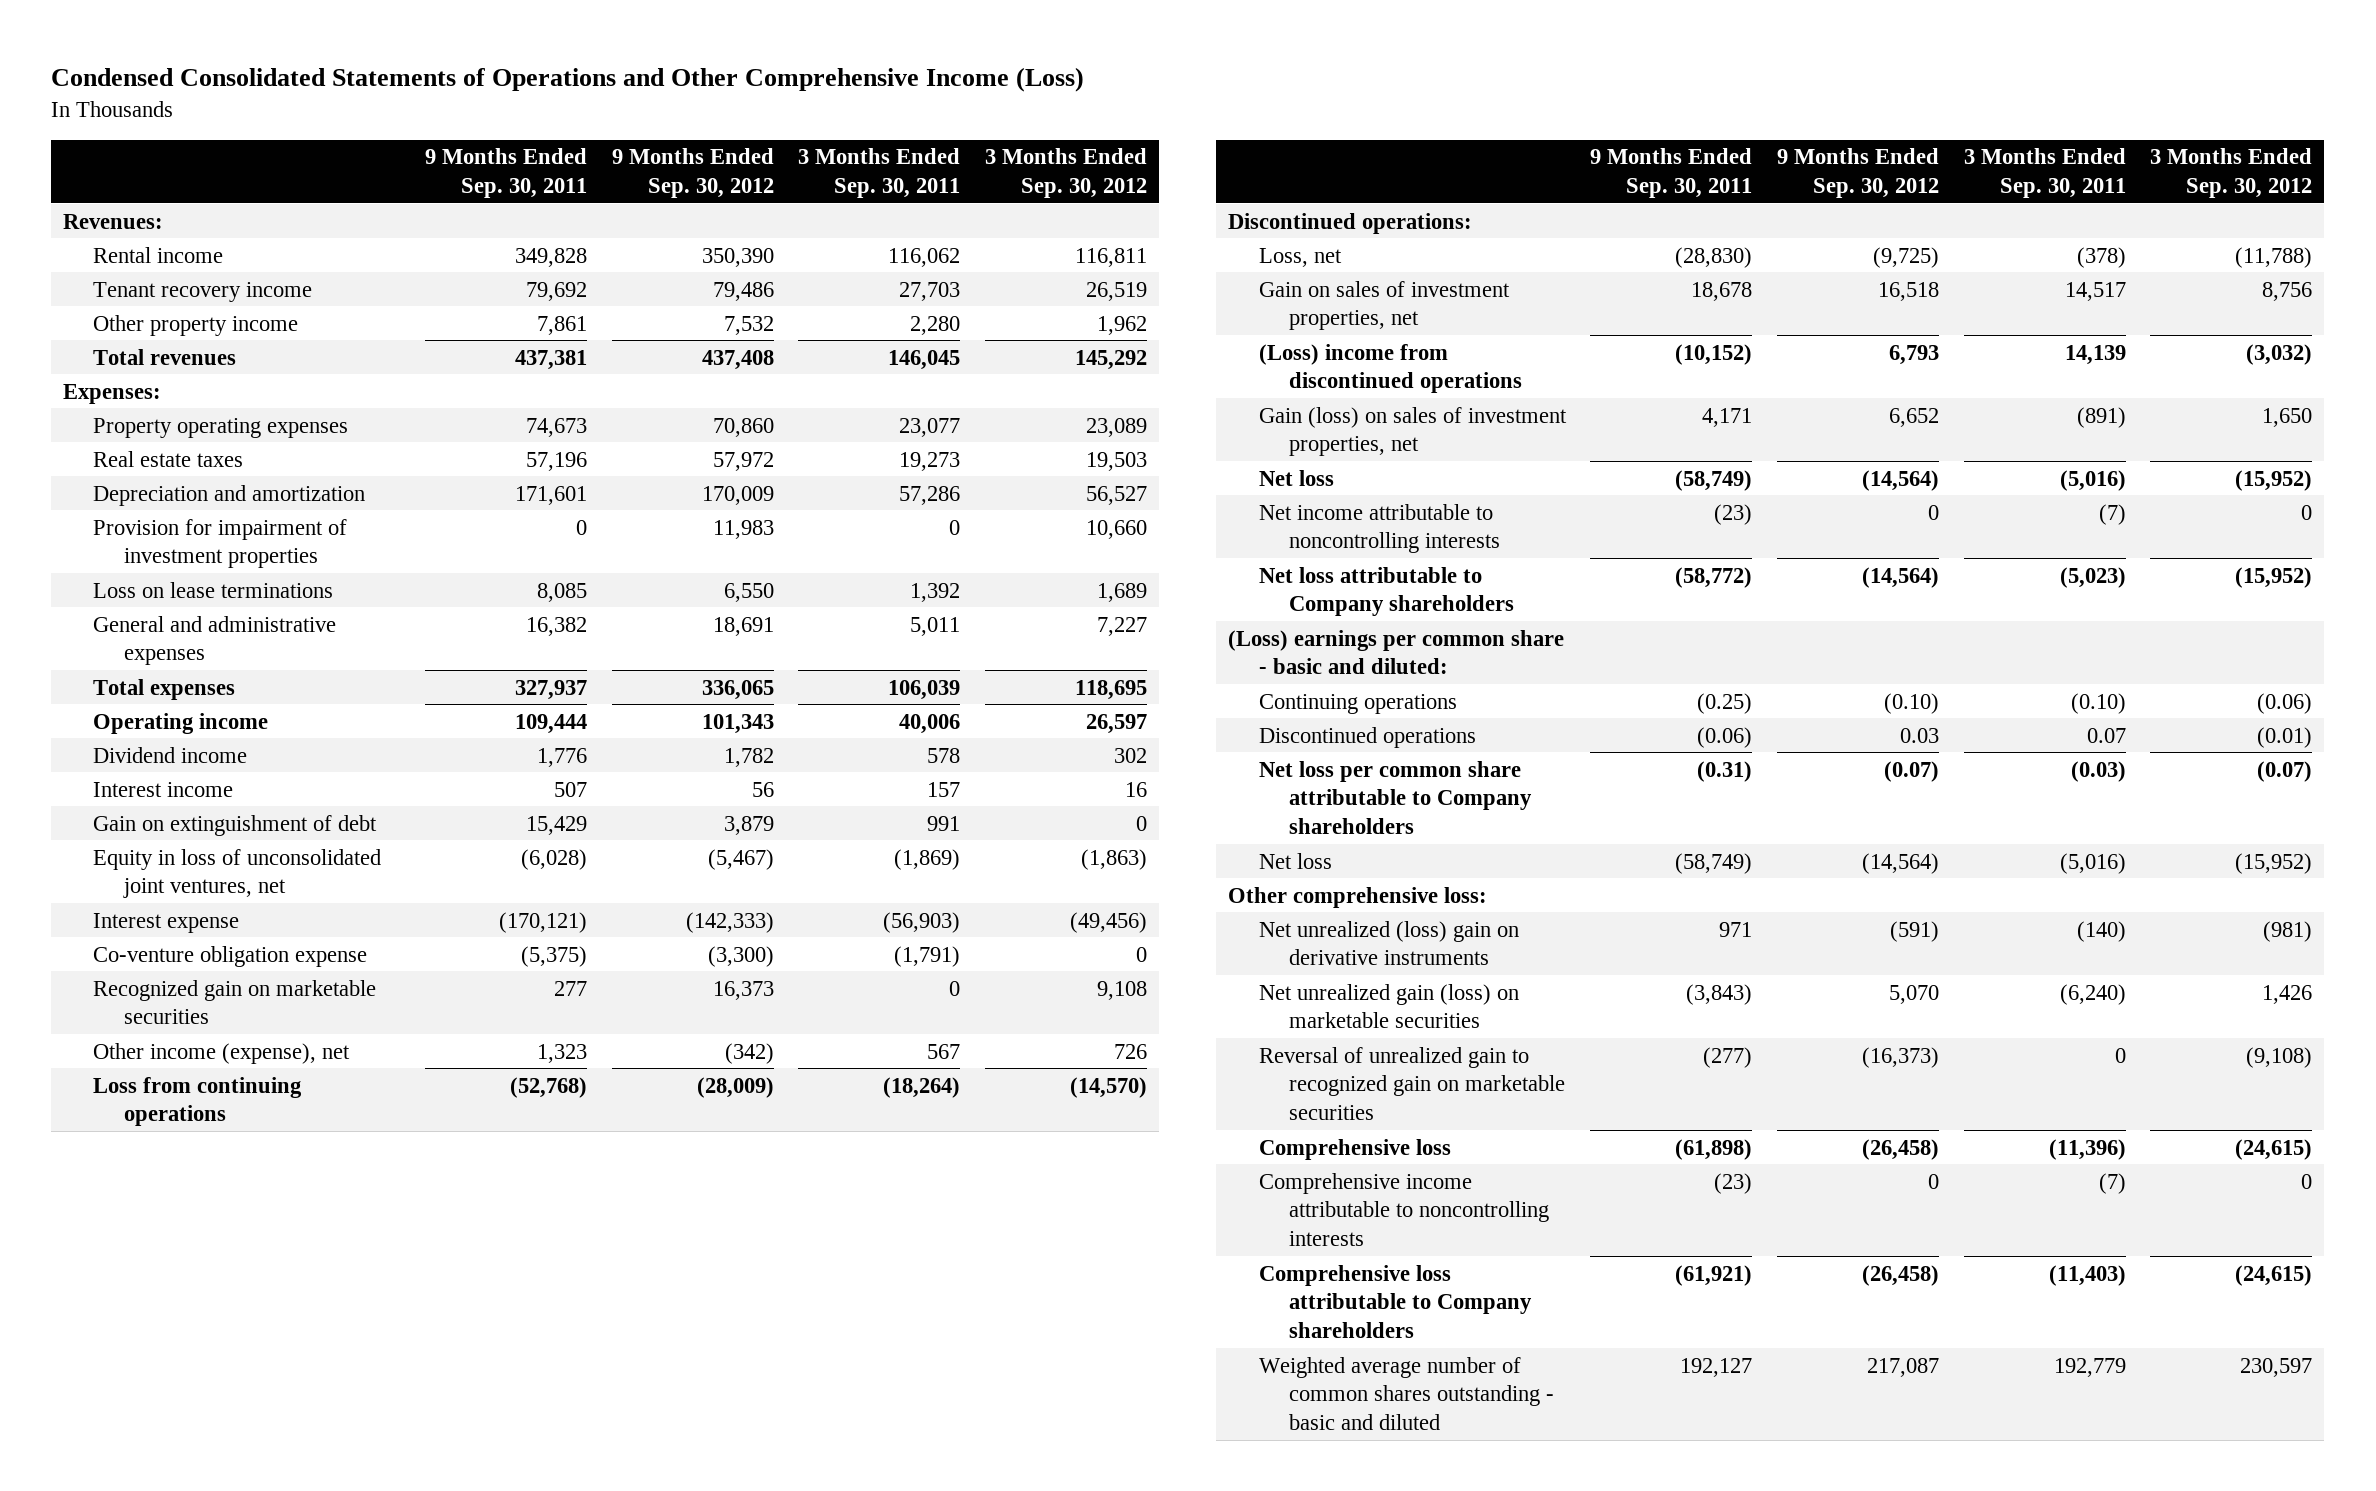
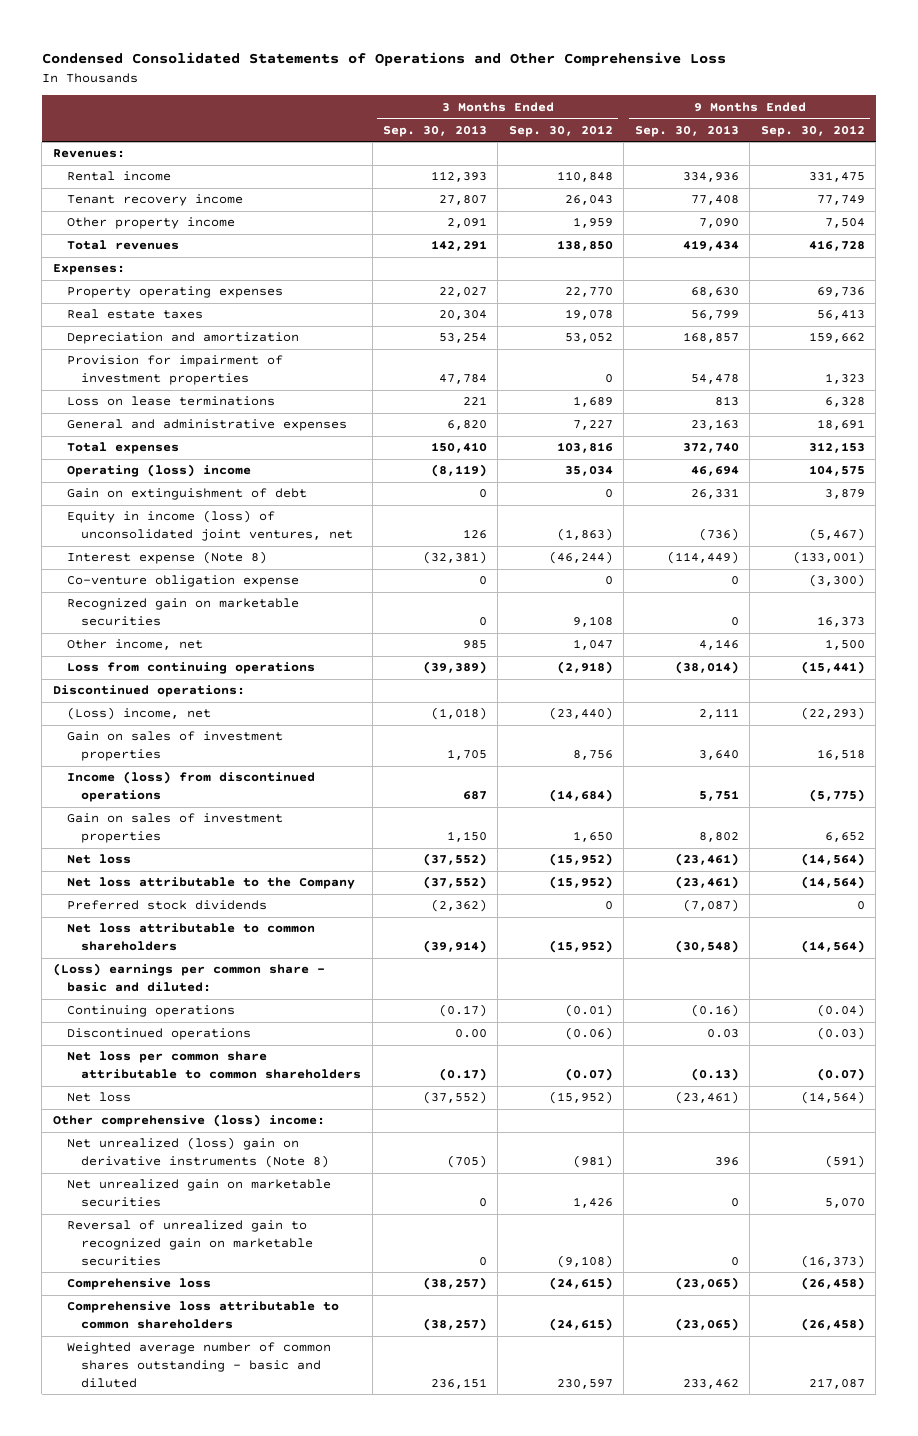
[51,67,1085,93] Condensed Consolidated Statements of Operations and Other Comprehensive Income (Loss) -> [41,52,726,67] Condensed Consolidated Statements of Operations and Other Comprehensive Loss
[425,148,588,198] 9 Months Ended Sep. 30, 2011 -> none
[798,148,961,198] 3 Months Ended Sep. 30, 2011 -> none
none -> [382,124,487,137] Sep. 30, 2013
none -> [634,124,739,137] Sep. 30, 2013
[701,247,774,267] 350,390 -> [808,171,865,183] 331,475
[1075,247,1148,267] 116,811 -> [556,171,613,183] 110,848
[712,281,774,301] 79,486 -> [816,195,865,206] 77,749
[1086,281,1148,301] 26,519 -> [564,195,613,206] 26,043
[723,315,774,335] 7,532 -> [824,218,865,229] 7,504
[1097,315,1148,335] 1,962 -> [572,217,613,229] 1,959
[701,349,774,370] 437,408 -> [808,240,865,252] 416,728
[1075,349,1148,370] 145,292 -> [556,240,613,252] 138,850
[712,417,774,437] 70,860 -> [816,287,865,298] 69,736
[1086,417,1148,437] 23,089 -> [564,287,613,298] 22,770
[712,451,774,471] 57,972 -> [816,309,865,321] 56,413
[1086,451,1148,471] 19,503 -> [564,309,613,321] 19,078
[701,485,774,505] 170,009 -> [808,332,865,344] 159,662
[1086,485,1148,505] 56,527 -> [564,333,613,344] 53,052
[712,519,774,539] 11,983 -> [824,373,865,385] 1,323
[1086,519,1148,539] 10,660 -> [604,374,613,384] 0
[723,582,774,602] 6,550 -> [824,397,865,408] 6,328
[93,746,248,763] Dividend income -> none
[93,781,234,797] Interest income -> none
[701,679,774,700] 336,065 -> [808,442,865,454] 312,153
[1075,679,1148,700] 118,695 -> [556,442,613,454] 103,816
[93,712,269,734] Operating income -> [66,464,251,478] Operating (loss) income
[701,713,774,734] 101,343 -> [808,465,865,477] 104,575
[1086,713,1148,734] 26,597 -> [564,466,613,477] 35,034
[93,848,382,899] Equity in loss of unconsolidated joint ventures, net -> [66,510,354,542] Equity in income (loss) of unconsolidated joint ventures, net
[93,912,240,933] Interest expense -> [66,551,267,565] Interest expense (Note 8)
[685,911,774,933] (142,333) -> [792,551,865,565] (133,001)
[1070,911,1148,933] (49,456) -> [548,551,613,565] (46,244)
[93,1042,351,1064] Other income (expense), net -> [66,639,203,651] Other income, net
[724,1042,774,1064] (342) -> [824,639,865,651] 1,500
[1114,1043,1148,1059] 726 -> [572,639,613,651] 1,047
[696,1076,774,1098] (28,009) -> [800,661,865,675] (15,441)
[1070,1076,1148,1098] (14,570) -> [556,661,613,675] (2,918)
[1258,247,1342,267] Loss, net -> [66,707,211,721] (Loss) income, net
[1872,246,1939,268] (9,725) -> [800,707,865,721] (22,293)
[2235,246,2313,268] (11,788) -> [548,707,613,721] (23,440)
[1258,280,1510,331] Gain on sales of investment properties, net -> [66,731,283,762] Gain on sales of investment properties
[1258,343,1522,394] (Loss) income from discontinued operations -> [66,771,315,803] Income (loss) from discontinued operations
[1888,344,1939,365] 6,793 -> [808,789,865,803] (5,775)
[2246,343,2313,365] (3,032) -> [548,789,613,803] (14,684)
[1258,406,1567,457] Gain (loss) on sales of investment properties, net -> [66,813,283,844] Gain on sales of investment properties
[1258,503,1500,554] Net income attributable to noncontrolling interests -> none
none -> [66,877,355,890] Net loss attributable to the Company
none -> [66,900,267,911] Preferred stock dividends
[1258,566,1514,617] Net loss attributable to Company shareholders -> [66,923,315,952] Net loss attributable to common shareholders
[1883,692,1939,714] (0.10) -> [816,1004,865,1018] (0.04)
[2257,692,2313,714] (0.06) -> [564,1004,613,1018] (0.01)
[1899,727,1939,743] 0.03 -> [816,1027,865,1041] (0.03)
[2257,726,2313,748] (0.01) -> [564,1027,613,1041] (0.06)
[1258,760,1532,835] Net loss per common share attributable to Company shareholders -> [66,1051,362,1080] Net loss per common share attributable to common shareholders
[1228,886,1488,908] Other comprehensive loss: -> [52,1114,325,1128] Other comprehensive (loss) income:
[1258,920,1519,966] Net unrealized (loss) gain on derivative instruments -> [66,1137,330,1169] Net unrealized (loss) gain on derivative instruments (Note 8)
[1258,983,1519,1029] Net unrealized gain (loss) on marketable securities -> [66,1179,331,1208] Net unrealized gain on marketable securities
[1258,1172,1549,1247] Comprehensive income attributable to noncontrolling interests -> none
[1258,1264,1532,1339] Comprehensive loss attributable to Company shareholders -> [66,1301,339,1330] Comprehensive loss attributable to common shareholders

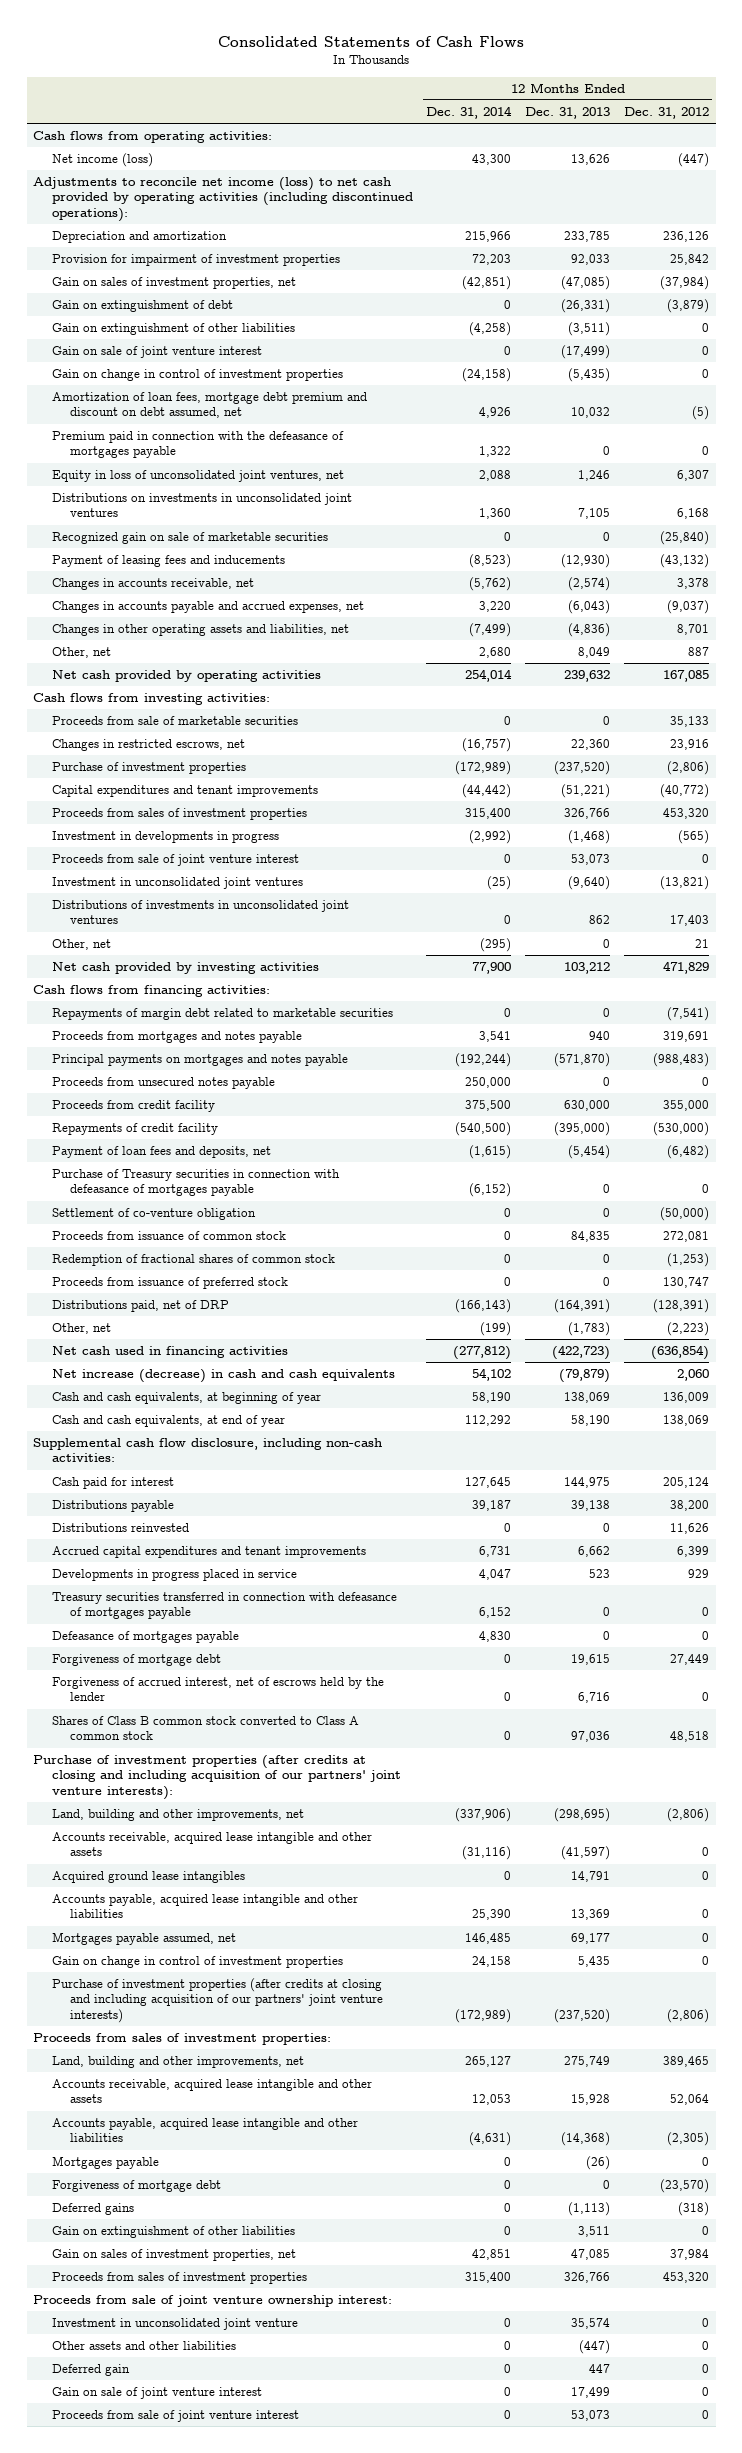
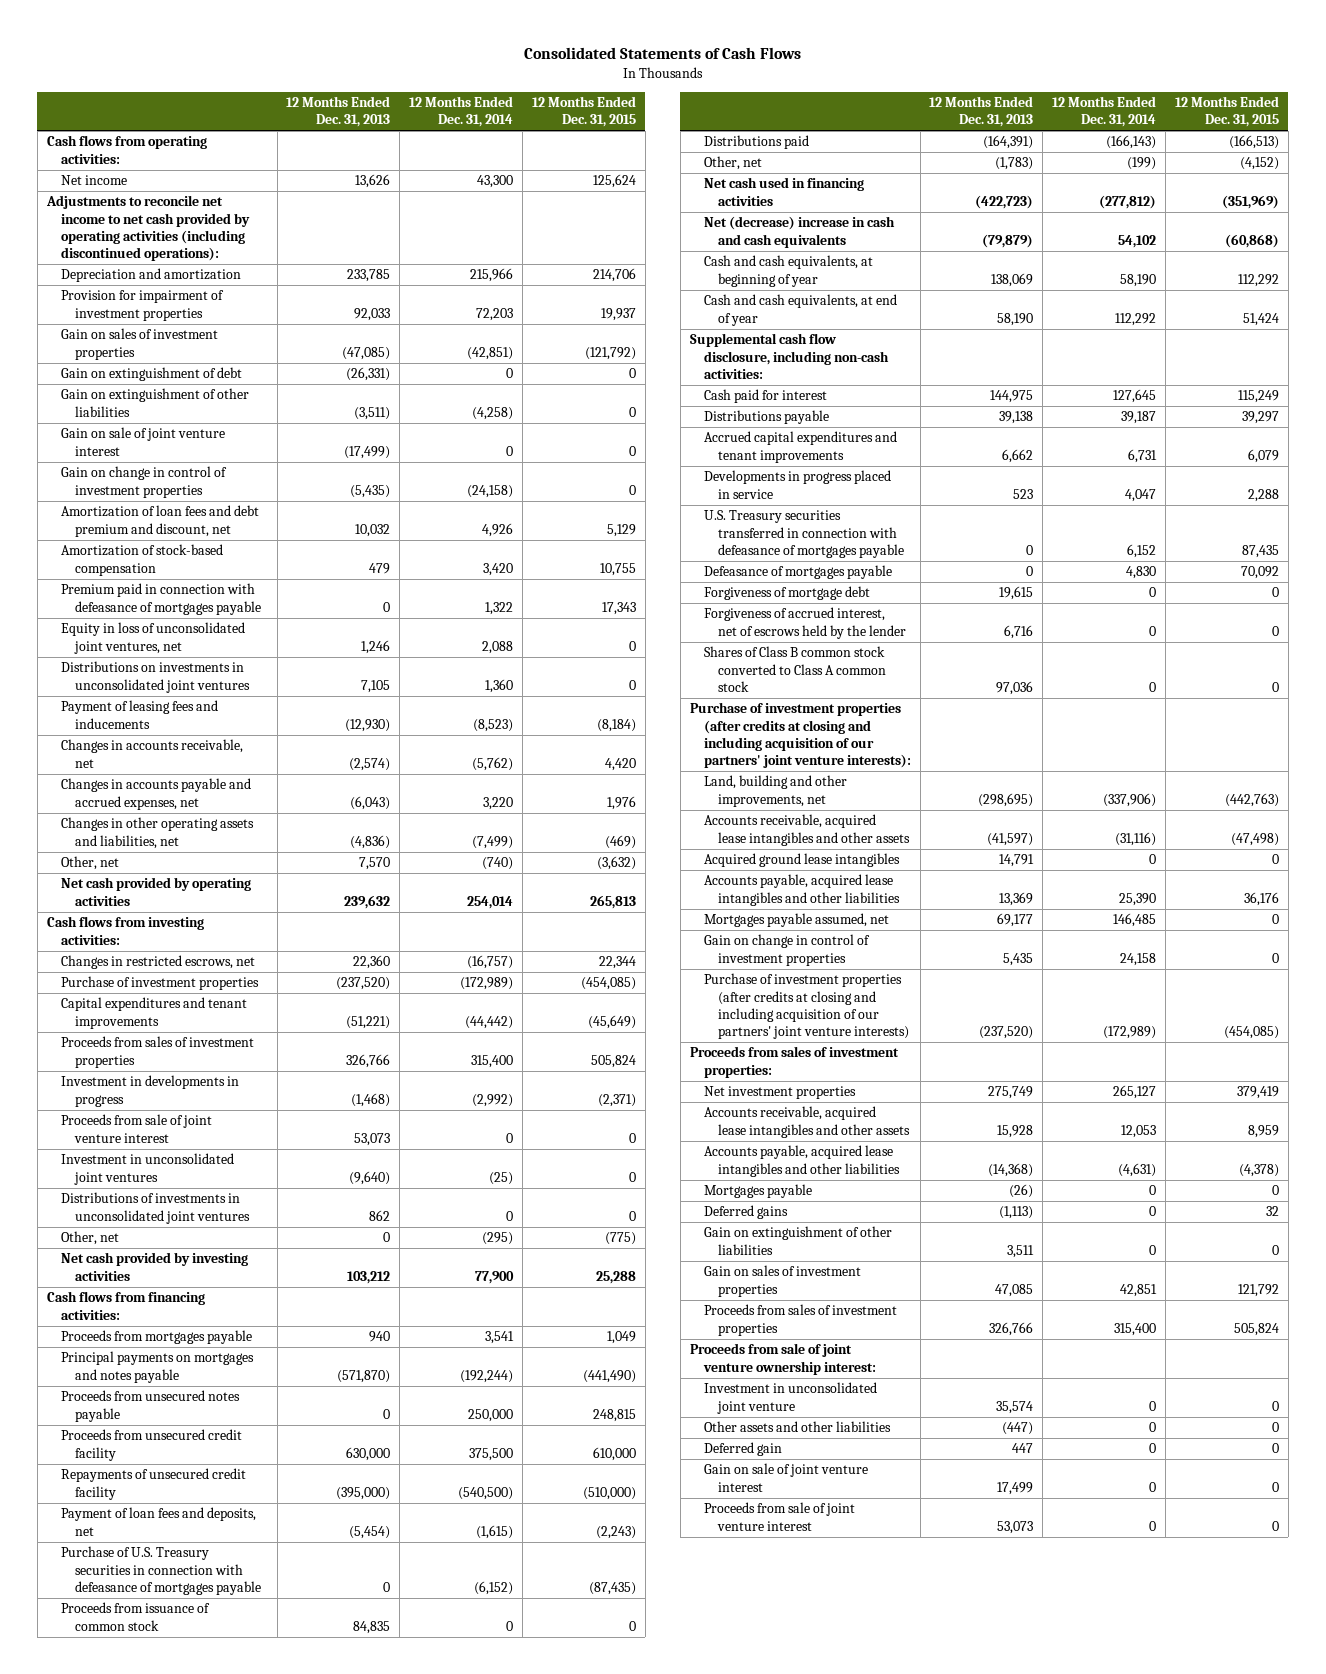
[623,107,709,120] Dec. 31, 2012 -> none
none -> [531,96,636,128] 12 Months Ended Dec. 31, 2015
[51,153,153,168] Net income (loss) -> [60,175,127,186] Net income
[33,177,413,222] Adjustments to reconcile net income (loss) to net cash provided by operating activities (including discontinued operations): -> [45,195,250,261] Adjustments to reconcile net income to net cash provided by operating activities (including discontinued operations):
[51,277,296,290] Gain on sales of investment properties, net -> [60,328,218,360] Gain on sales of investment properties
[51,392,367,419] Amortization of loan fees, mortgage debt premium and discount on debt assumed, net -> [60,505,259,537] Amortization of loan fees and debt premium and discount, net
none -> [60,544,223,576] Amortization of stock-based compensation
[51,431,344,459] Premium paid in connection with the defeasance of mortgages payable -> [60,583,261,615] Premium paid in connection with defeasance of mortgages payable
[51,532,328,545] Recognized gain on sale of marketable securities -> none
[479,647,512,659] 2,680 -> [482,857,514,871] (740)
[578,647,611,659] 8,049 -> [359,857,391,871] 7,570
[51,716,298,726] Proceeds from sale of marketable securities -> none
[51,1008,393,1021] Repayments of margin debt related to marketable securities -> none
[51,1031,302,1044] Proceeds from mortgages and notes payable -> [60,1330,252,1345] Proceeds from mortgages payable
[51,1100,215,1113] Proceeds from credit facility -> [60,1429,242,1461] Proceeds from unsecured credit facility
[51,1123,218,1136] Repayments of credit facility -> [60,1468,246,1500] Repayments of unsecured credit facility
[51,1208,256,1221] Settlement of co-venture obligation -> none
[51,1169,340,1197] Purchase of Treasury securities in connection with defeasance of mortgages payable -> [60,1546,261,1595] Purchase of U.S. Treasury securities in connection with defeasance of mortgages payable
[51,1254,335,1267] Redemption of fractional shares of common stock -> none
[51,1277,288,1290] Proceeds from issuance of preferred stock -> none
[51,1300,229,1313] Distributions paid, net of DRP -> [703,135,809,150] Distributions paid
[51,1369,395,1384] Net increase (decrease) in cash and cash equivalents -> [703,216,895,248] Net (decrease) increase in cash and cash equivalents
[51,1523,189,1533] Distributions reinvested -> none
[51,1592,397,1620] Treasury securities transferred in connection with defeasance of mortgages payable -> [703,510,904,558] U.S. Treasury securities transferred in connection with defeasance of mortgages payable
[51,1832,372,1857] Accounts receivable, acquired lease intangible and other assets -> [703,814,910,846] Accounts receivable, acquired lease intangibles and other assets
[51,1894,358,1919] Accounts payable, acquired lease intangible and other liabilities -> [703,874,900,906] Accounts payable, acquired lease intangibles and other liabilities
[51,2056,304,2069] Land, building and other improvements, net -> [703,1086,856,1100] Net investment properties
[51,2079,372,2104] Accounts receivable, acquired lease intangible and other assets -> [703,1106,910,1138] Accounts receivable, acquired lease intangibles and other assets
[51,2118,358,2143] Accounts payable, acquired lease intangible and other liabilities -> [703,1145,900,1177] Accounts payable, acquired lease intangibles and other liabilities
[51,2180,221,2193] Forgiveness of mortgage debt -> none
[51,2249,296,2262] Gain on sales of investment properties, net -> [703,1265,861,1297] Gain on sales of investment properties

